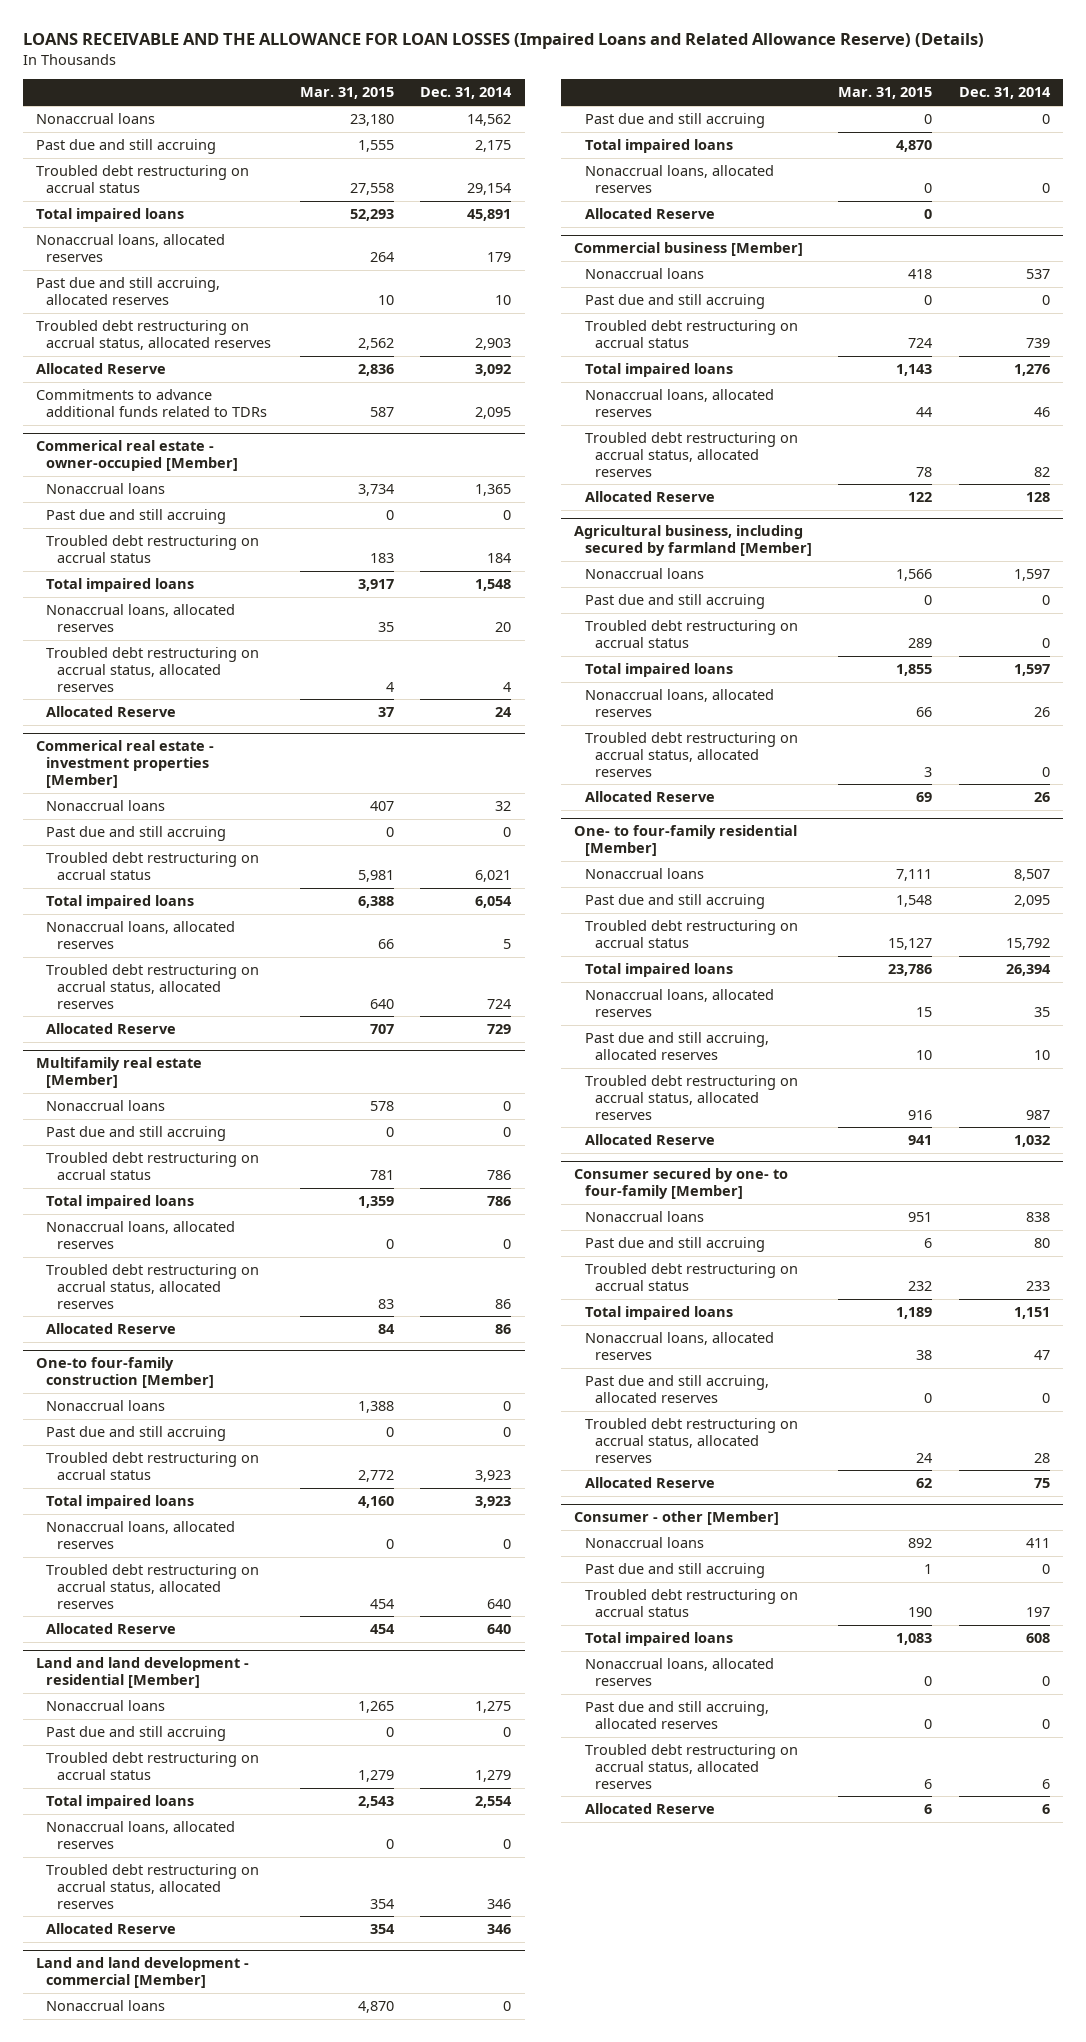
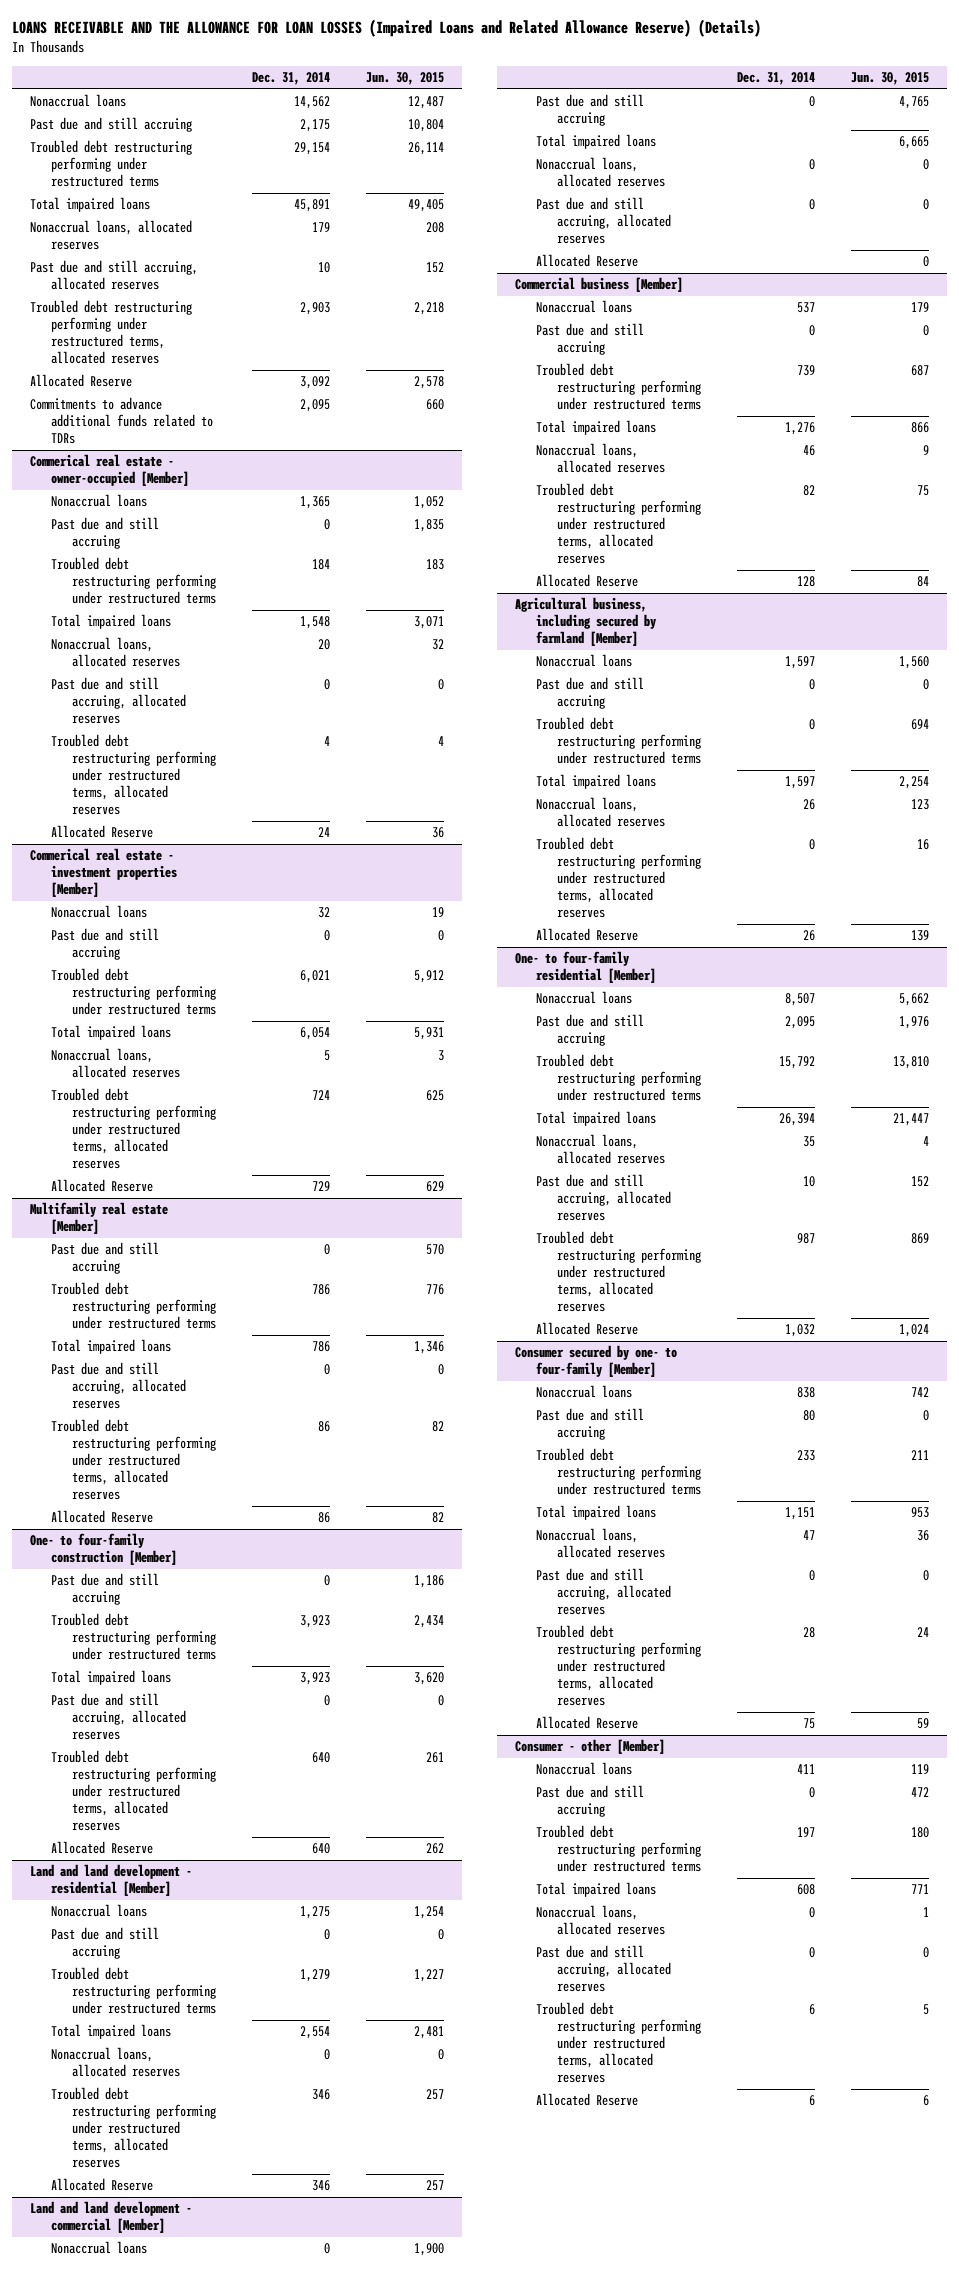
[299,87,394,100] Mar. 31, 2015 -> none
none -> [365,72,444,86] Jun. 30, 2015
[35,165,249,193] Troubled debt restructuring on accrual status -> [29,140,192,188] Troubled debt restructuring performing under restructured terms
[35,320,272,350] Troubled debt restructuring on accrual status, allocated reserves -> [29,300,192,365] Troubled debt restructuring performing under restructured terms, allocated reserves
[46,535,260,563] Troubled debt restructuring on accrual status -> [50,557,216,605] Troubled debt restructuring performing under restructured terms
[46,647,260,692] Troubled debt restructuring on accrual status, allocated reserves -> none
none -> [50,677,186,725] Past due and still accruing, allocated reserves
none -> [50,734,216,816] Troubled debt restructuring performing under restructured terms, allocated reserves
[46,852,260,880] Troubled debt restructuring on accrual status -> [50,968,216,1016] Troubled debt restructuring performing under restructured terms
[46,964,260,1009] Troubled debt restructuring on accrual status, allocated reserves -> [50,1088,216,1170] Troubled debt restructuring performing under restructured terms, allocated reserves
[46,1100,166,1112] Nonaccrual loans -> none
[46,1152,260,1180] Troubled debt restructuring on accrual status -> [50,1282,216,1330] Troubled debt restructuring performing under restructured terms
[46,1221,236,1249] Nonaccrual loans, allocated reserves -> none
[46,1264,260,1309] Troubled debt restructuring on accrual status, allocated reserves -> none
none -> [50,1362,186,1410] Past due and still accruing, allocated reserves
none -> [50,1419,216,1501] Troubled debt restructuring performing under restructured terms, allocated reserves
[46,1400,166,1412] Nonaccrual loans -> none
[35,1357,215,1389] One-to four-family construction [Member] -> [29,1533,177,1566] One- to four-family construction [Member]
[46,1452,260,1480] Troubled debt restructuring on accrual status -> [50,1613,216,1661] Troubled debt restructuring performing under restructured terms
[46,1521,236,1549] Nonaccrual loans, allocated reserves -> none
[46,1564,260,1609] Troubled debt restructuring on accrual status, allocated reserves -> none
none -> [50,1693,186,1741] Past due and still accruing, allocated reserves
none -> [50,1750,216,1832] Troubled debt restructuring performing under restructured terms, allocated reserves
[46,1752,260,1780] Troubled debt restructuring on accrual status -> [50,1967,216,2015] Troubled debt restructuring performing under restructured terms
[46,1864,260,1909] Troubled debt restructuring on accrual status, allocated reserves -> [50,2087,216,2169] Troubled debt restructuring performing under restructured terms, allocated reserves
none -> [535,197,671,245] Past due and still accruing, allocated reserves
[584,320,798,348] Troubled debt restructuring on accrual status -> [535,363,701,411] Troubled debt restructuring performing under restructured terms
[584,432,798,477] Troubled debt restructuring on accrual status, allocated reserves -> none
none -> [535,483,701,565] Troubled debt restructuring performing under restructured terms, allocated reserves
[584,620,798,648] Troubled debt restructuring on accrual status -> none
none -> [535,717,701,765] Troubled debt restructuring performing under restructured terms
[584,732,798,777] Troubled debt restructuring on accrual status, allocated reserves -> none
none -> [535,837,701,919] Troubled debt restructuring performing under restructured terms, allocated reserves
[584,920,798,948] Troubled debt restructuring on accrual status -> [535,1054,701,1102] Troubled debt restructuring performing under restructured terms
[584,1075,798,1120] Troubled debt restructuring on accrual status, allocated reserves -> [535,1231,701,1313] Troubled debt restructuring performing under restructured terms, allocated reserves
[584,1263,798,1291] Troubled debt restructuring on accrual status -> [535,1448,701,1496] Troubled debt restructuring performing under restructured terms
[584,1418,798,1463] Troubled debt restructuring on accrual status, allocated reserves -> none
none -> [535,1625,701,1707] Troubled debt restructuring performing under restructured terms, allocated reserves
[584,1589,798,1617] Troubled debt restructuring on accrual status -> [535,1825,701,1873] Troubled debt restructuring performing under restructured terms
[584,1744,798,1789] Troubled debt restructuring on accrual status, allocated reserves -> none
none -> [535,2002,701,2084] Troubled debt restructuring performing under restructured terms, allocated reserves

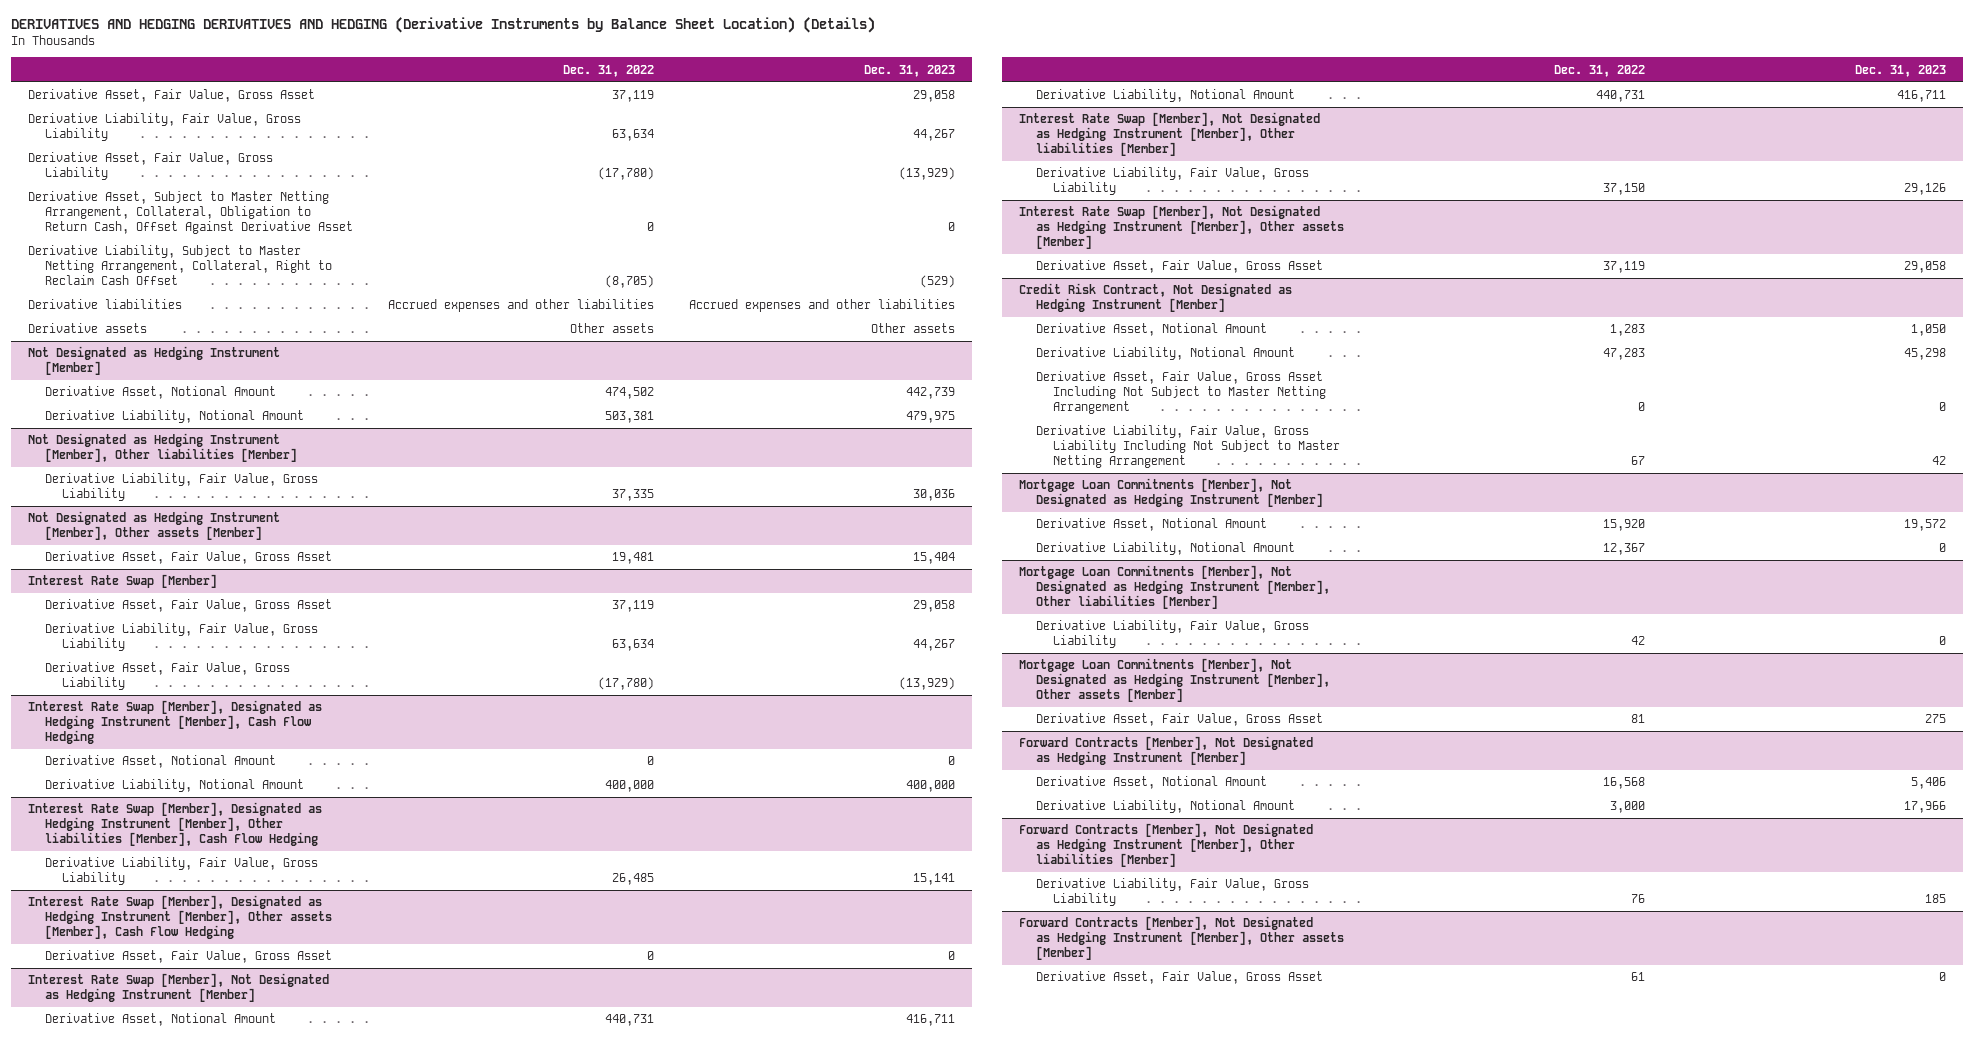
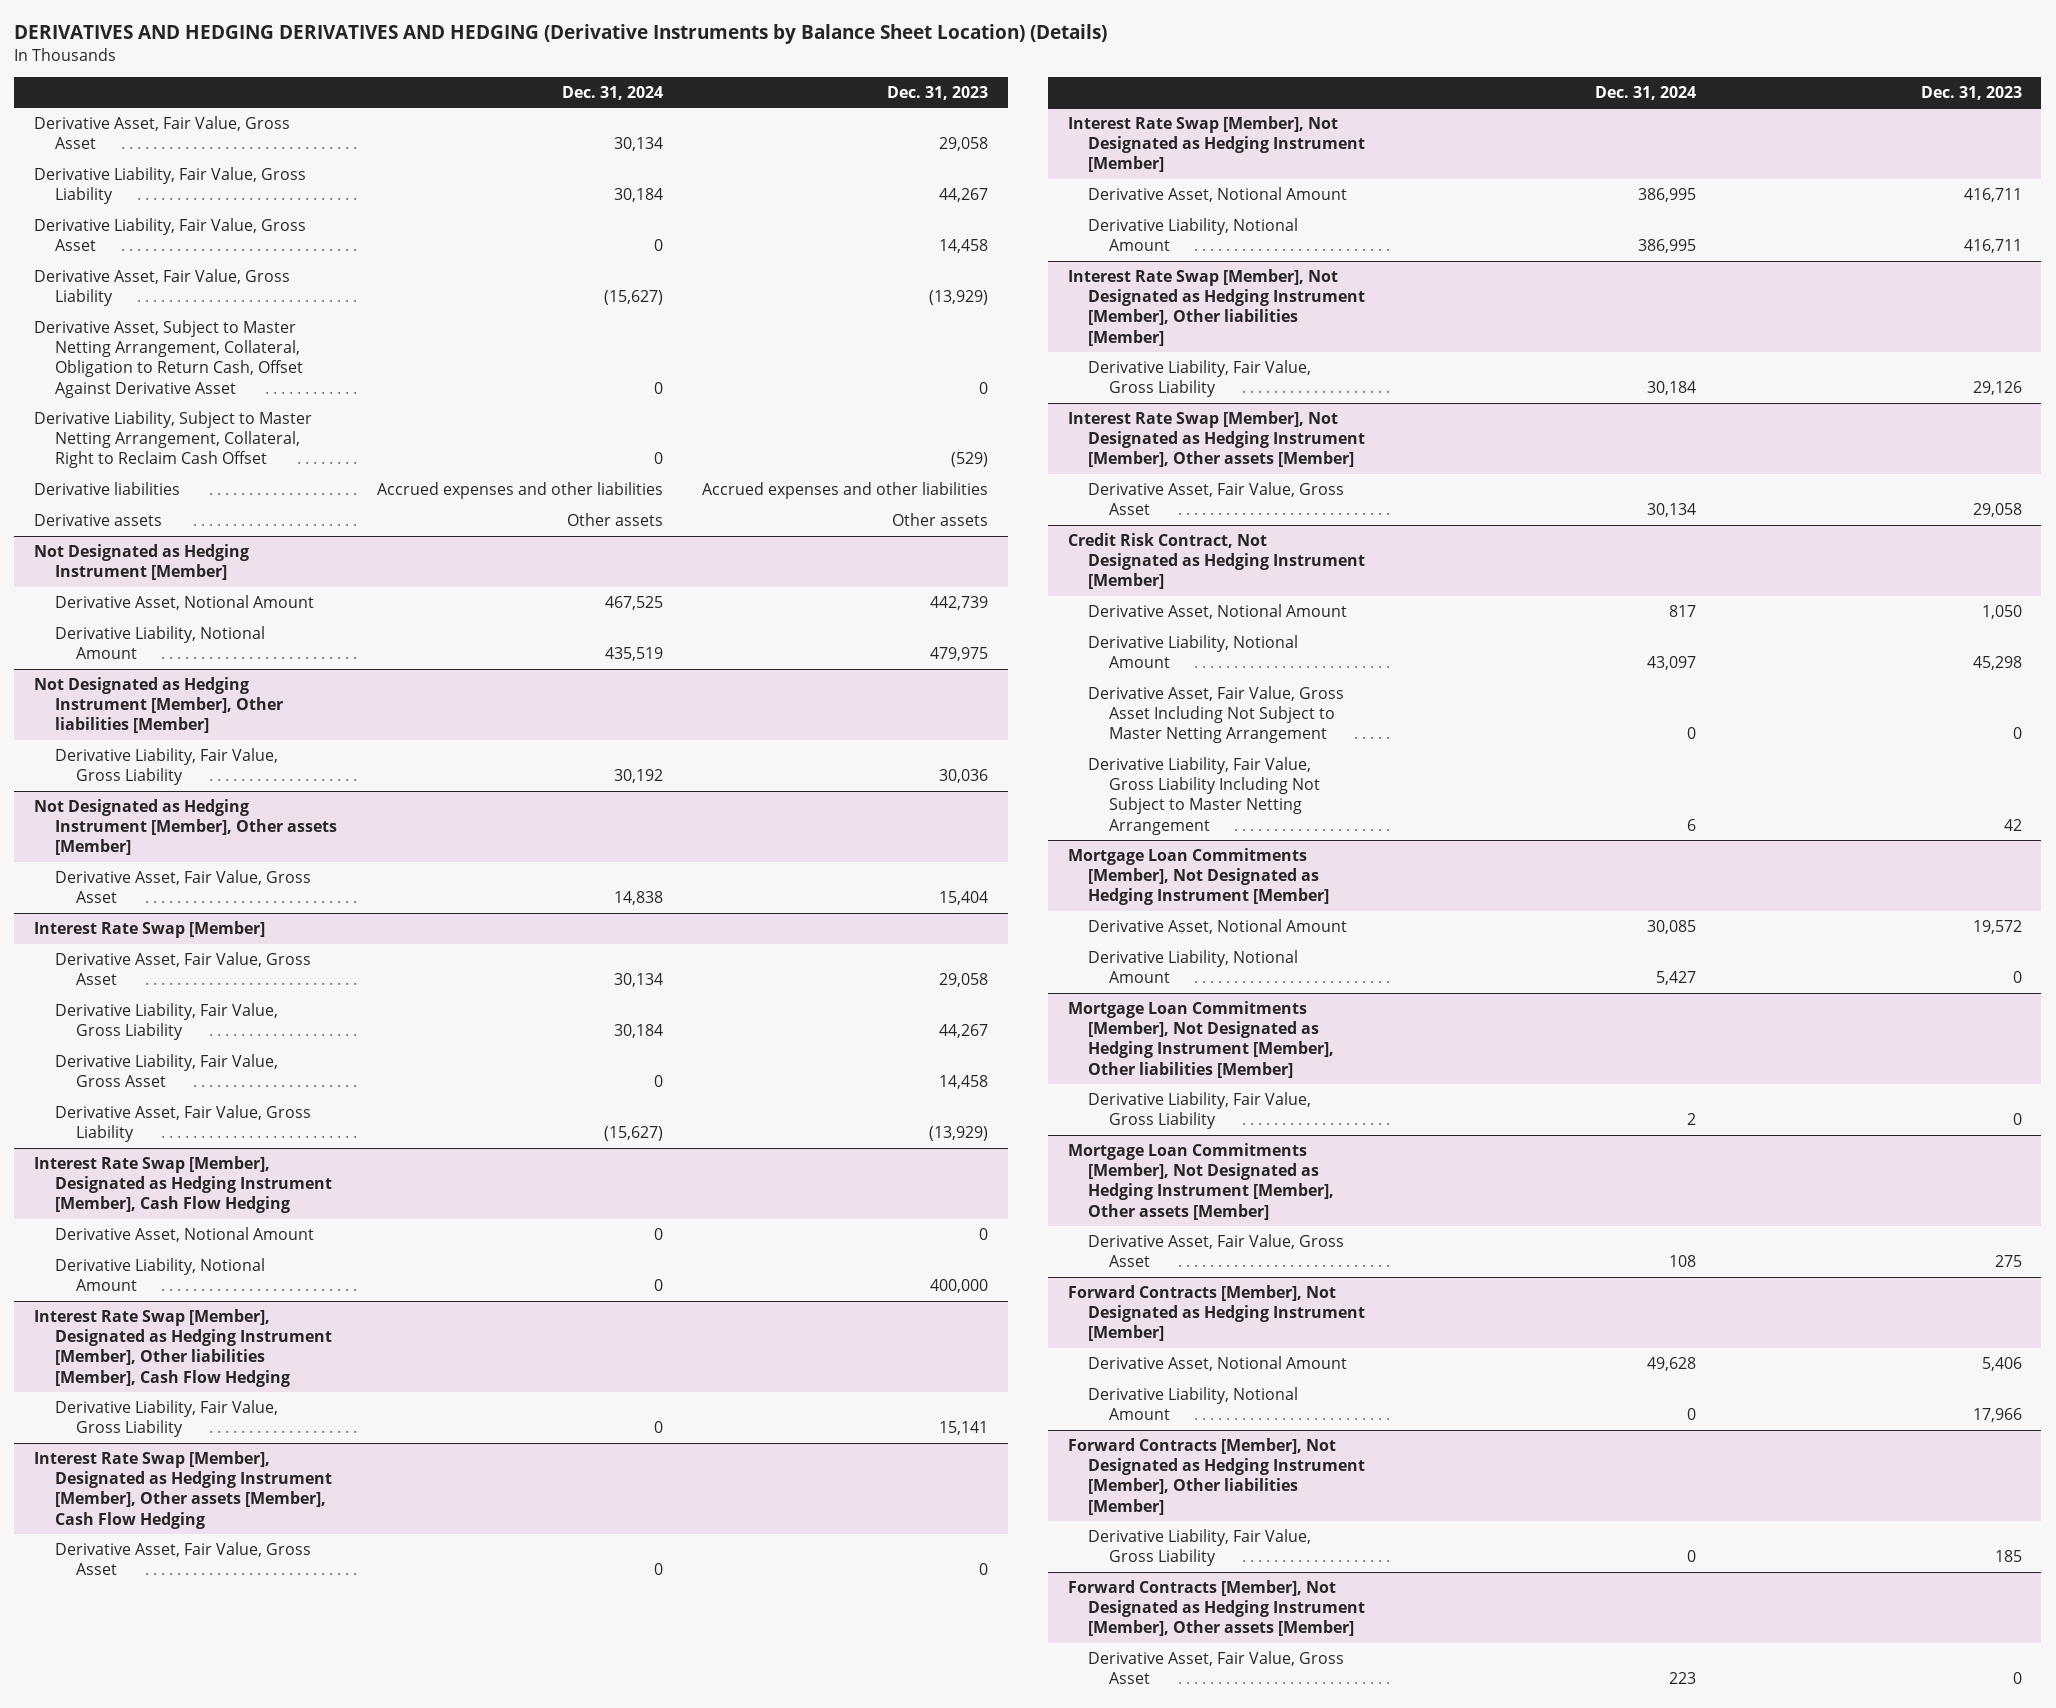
[562,64,654,77] Dec. 31, 2022 -> none
none -> [561,85,663,100] Dec. 31, 2024
none -> [34,218,307,252] Derivative Liability, Fair Value, Gross Asset
none -> [54,1054,278,1088] Derivative Liability, Fair Value, Gross Asset

